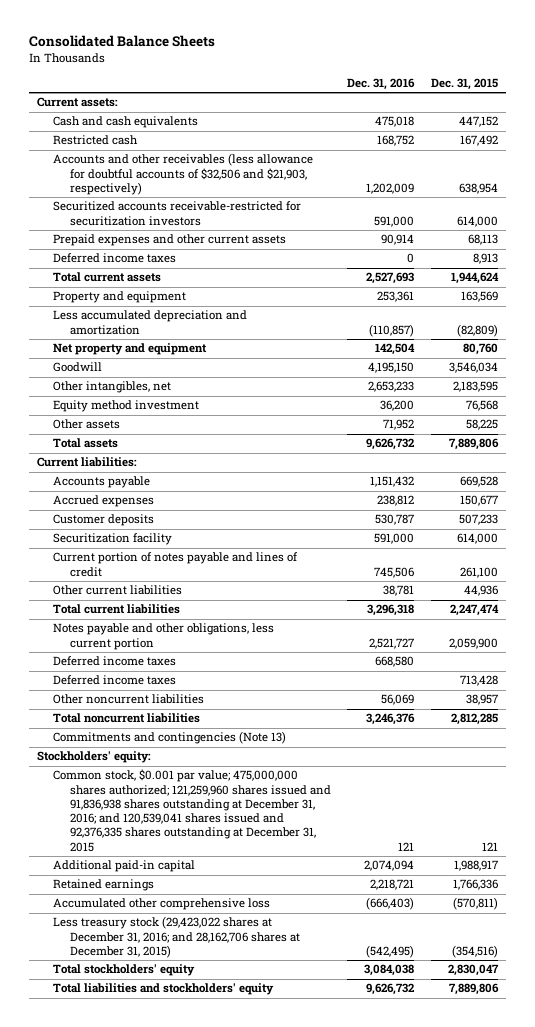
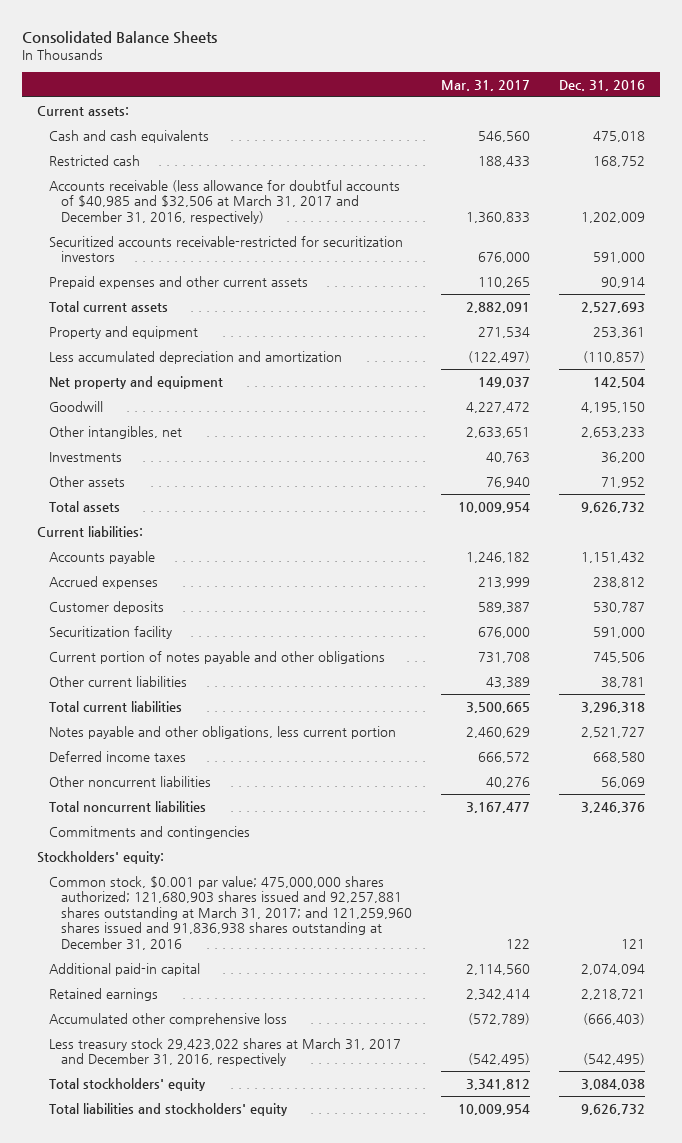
[431,77,499,90] Dec. 31, 2015 -> none
none -> [441,79,531,91] Mar. 31, 2017
[53,153,314,195] Accounts and other receivables (less allowance for doubtful accounts of $32,506 and $21,903, respectively) -> [48,179,400,224] Accounts receivable (less allowance for doubtful accounts of $40,985 and $32,506 at March 31, 2017 and December 31, 2016, respectively)
[53,253,177,264] Deferred income taxes -> none
[53,400,200,413] Equity method investment -> [48,451,122,462] Investments
[53,552,299,577] Current portion of notes payable and lines of credit -> [48,650,385,664] Current portion of notes payable and other obligations
[53,675,177,686] Deferred income taxes -> none
[53,731,287,745] Commitments and contingencies (Note 13) -> [48,825,250,839] Commitments and contingencies
[53,769,331,852] Common stock, $0.001 par value; 475,000,000 shares authorized; 121,259,960 shares issued and 91,836,938 shares outstanding at December 31, 2016; and 120,539,041 shares issued and 92,376,335 shares outstanding at December 31, 2015 -> [48,875,412,951] Common stock, $0.001 par value; 475,000,000 shares authorized; 121,680,903 shares issued and 92,257,881 shares outstanding at March 31, 2017; and 121,259,960 shares issued and 91,836,938 shares outstanding at December 31, 2016
[53,916,300,958] Less treasury stock (29,423,022 shares at December 31, 2016; and 28,162,706 shares at December 31, 2015) -> [48,1037,401,1067] Less treasury stock 29,423,022 shares at March 31, 2017 and December 31, 2016, respectively

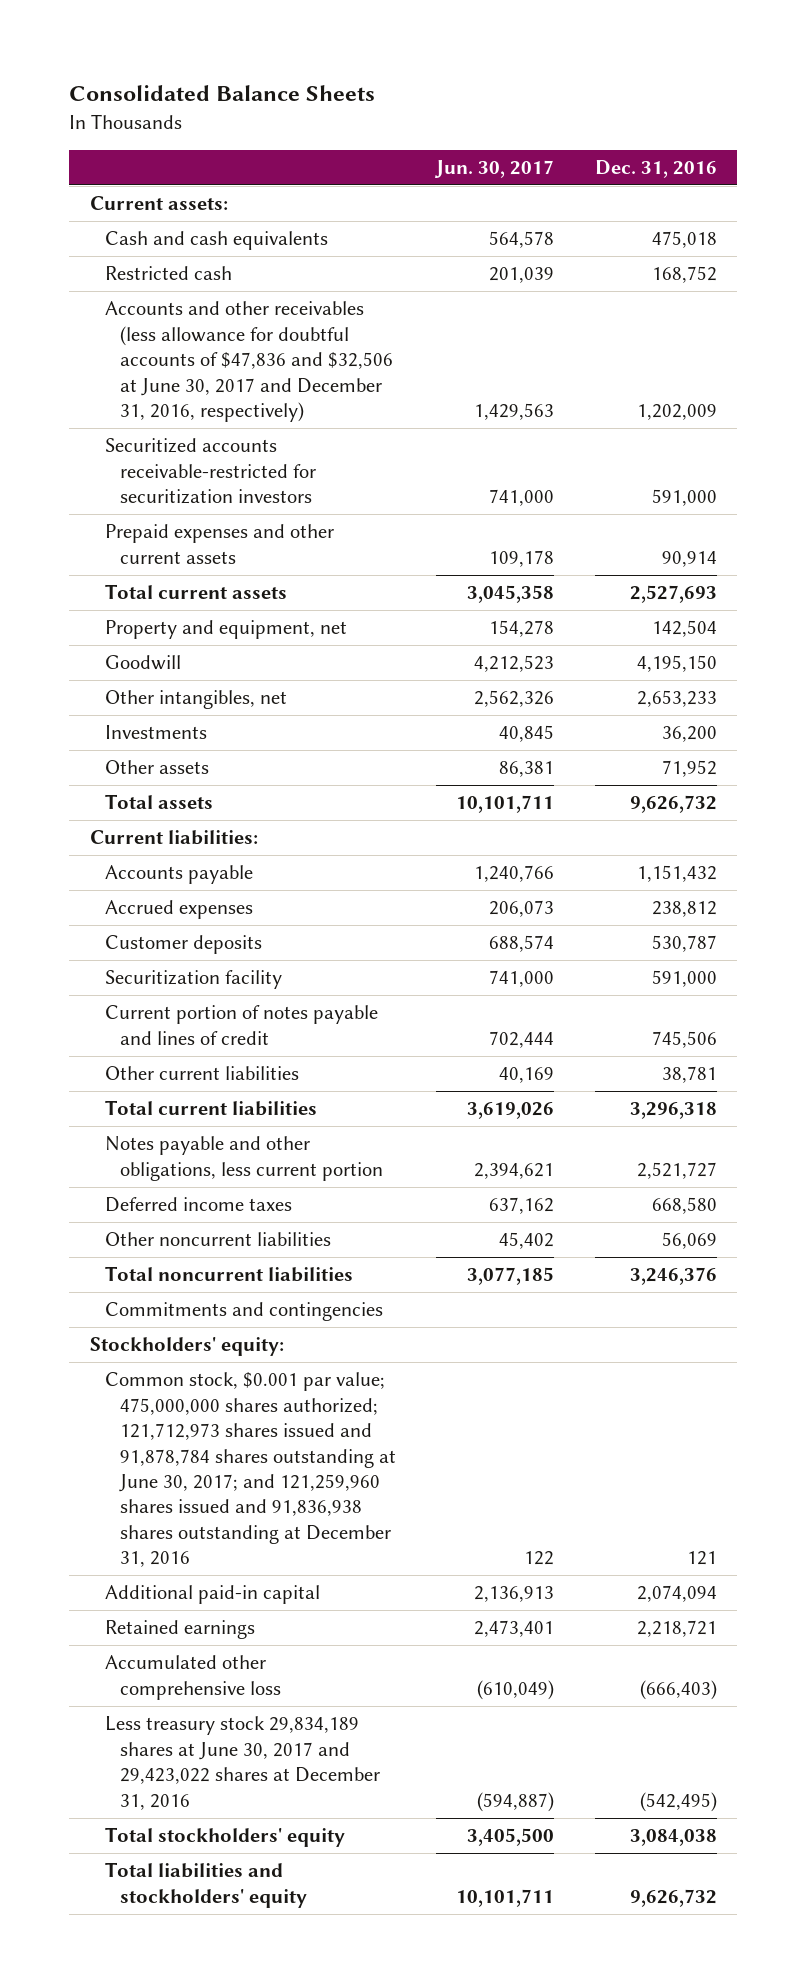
[441,79,531,91] Mar. 31, 2017 -> none
none -> [434,159,555,178] Jun. 30, 2017
[48,179,400,224] Accounts receivable (less allowance for doubtful accounts of $40,985 and $32,506 at March 31, 2017 and December 31, 2016, respectively) -> [104,301,393,422] Accounts and other receivables (less allowance for doubtful accounts of $47,836 and $32,506 at June 30, 2017 and December 31, 2016, respectively)
[48,325,198,339] Property and equipment -> none
[48,350,342,364] Less accumulated depreciation and amortization -> none
[48,375,223,389] Net property and equipment -> [104,620,347,640] Property and equipment, net
[48,650,385,664] Current portion of notes payable and other obligations -> [104,1005,378,1045] Current portion of notes payable and lines of credit
[48,875,412,951] Common stock, $0.001 par value; 475,000,000 shares authorized; 121,680,903 shares issued and 92,257,881 shares outstanding at March 31, 2017; and 121,259,960 shares issued and 91,836,938 shares outstanding at December 31, 2016 -> [104,1372,396,1568] Common stock, $0.001 par value; 475,000,000 shares authorized; 121,712,973 shares issued and 91,878,784 shares outstanding at June 30, 2017; and 121,259,960 shares issued and 91,836,938 shares outstanding at December 31, 2016
[48,1037,401,1067] Less treasury stock 29,423,022 shares at March 31, 2017 and December 31, 2016, respectively -> [104,1716,380,1810] Less treasury stock 29,834,189 shares at June 30, 2017 and 29,423,022 shares at December 31, 2016

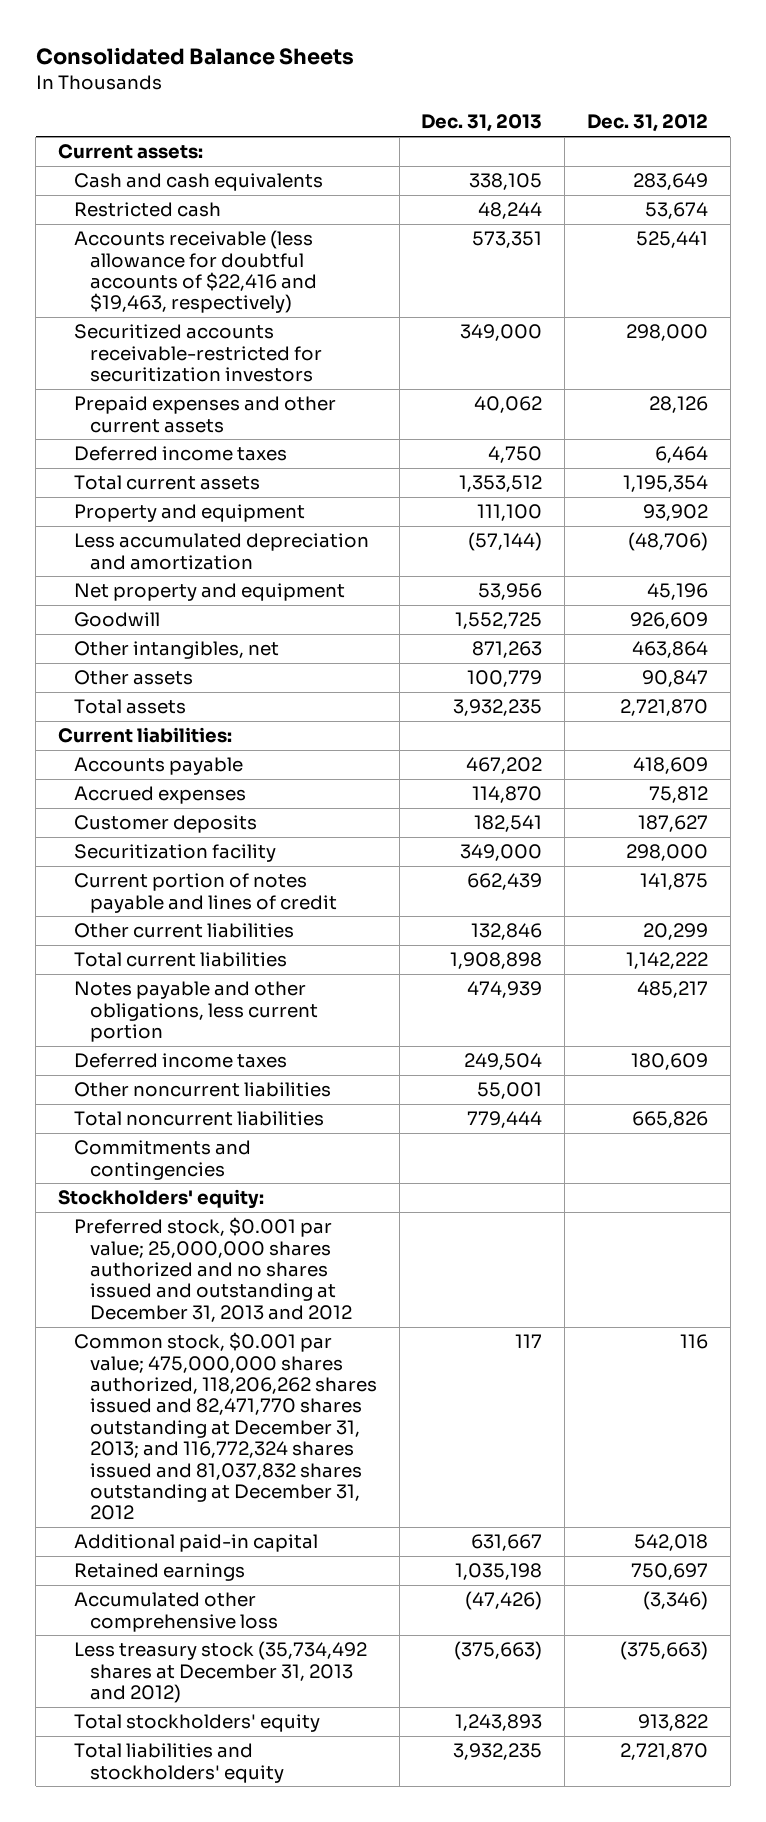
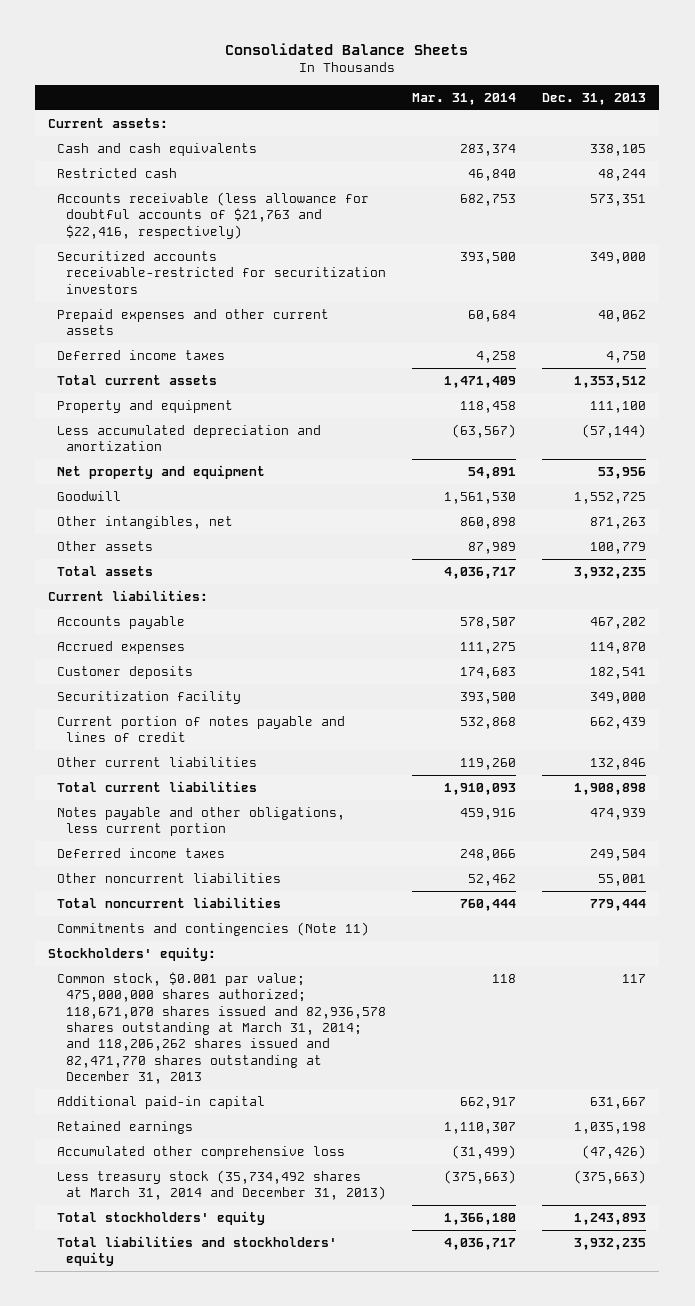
[586,114,708,133] Dec. 31, 2012 -> none
none -> [412,92,517,105] Mar. 31, 2014
[73,230,317,314] Accounts receivable (less allowance for doubtful accounts of $22,416 and $19,463, respectively) -> [57,191,370,239] Accounts receivable (less allowance for doubtful accounts of $21,763 and $22,416, respectively)
[73,1140,251,1180] Commitments and contingencies -> [57,921,370,936] Commitments and contingencies (Note 11)
[73,1217,352,1322] Preferred stock, $0.001 par value; 25,000,000 shares authorized and no shares issued and outstanding at December 31, 2013 and 2012 -> none
[73,1332,377,1521] Common stock, $0.001 par value; 475,000,000 shares authorized, 118,206,262 shares issued and 82,471,770 shares outstanding at December 31, 2013; and 116,772,324 shares issued and 81,037,832 shares outstanding at December 31, 2012 -> [57,971,387,1084] Common stock, $0.001 par value; 475,000,000 shares authorized; 118,671,070 shares issued and 82,936,578 shares outstanding at March 31, 2014; and 118,206,262 shares issued and 82,471,770 shares outstanding at December 31, 2013
[73,1641,367,1703] Less treasury stock (35,734,492 shares at December 31, 2013 and 2012) -> [57,1169,387,1201] Less treasury stock (35,734,492 shares at March 31, 2014 and December 31, 2013)

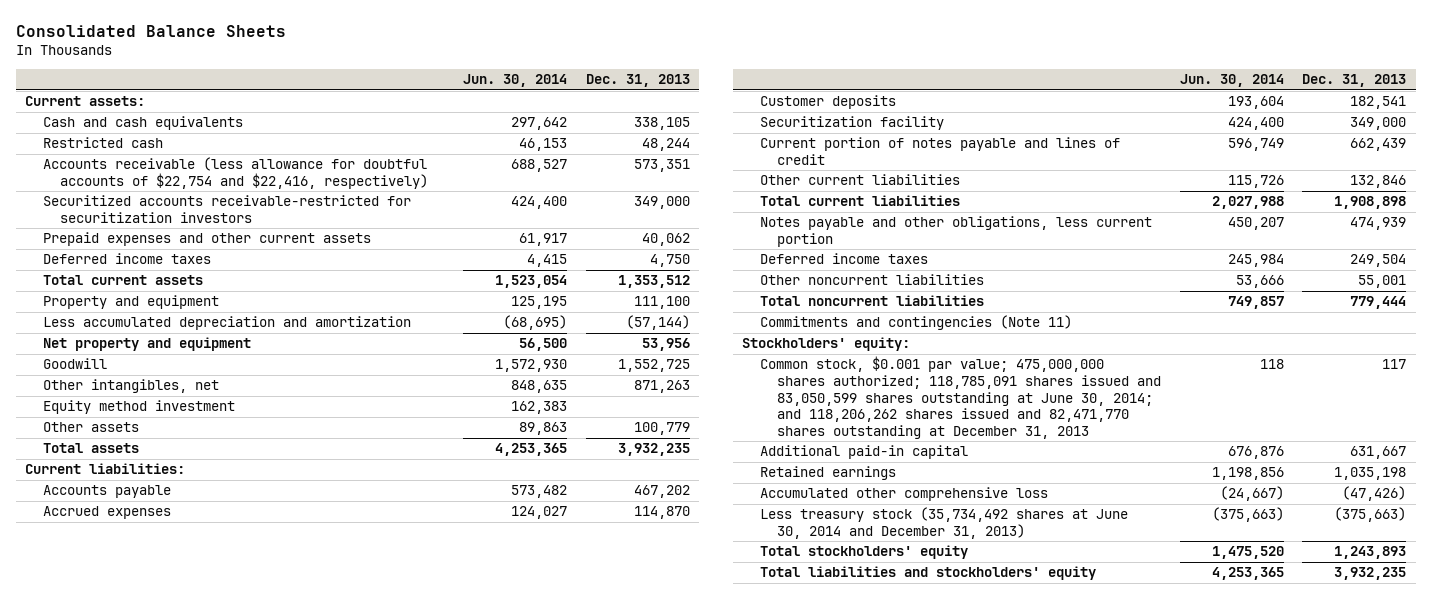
[412,92,517,105] Mar. 31, 2014 -> none
none -> [462,74,567,88] Jun. 30, 2014
[57,191,370,239] Accounts receivable (less allowance for doubtful accounts of $21,763 and $22,416, respectively) -> [42,157,429,189] Accounts receivable (less allowance for doubtful accounts of $22,754 and $22,416, respectively)
none -> [42,400,235,415] Equity method investment
[57,971,387,1084] Common stock, $0.001 par value; 475,000,000 shares authorized; 118,671,070 shares issued and 82,936,578 shares outstanding at March 31, 2014; and 118,206,262 shares issued and 82,471,770 shares outstanding at December 31, 2013 -> [759,356,1162,440] Common stock, $0.001 par value; 475,000,000 shares authorized; 118,785,091 shares issued and 83,050,599 shares outstanding at June 30, 2014; and 118,206,262 shares issued and 82,471,770 shares outstanding at December 31, 2013
[57,1169,387,1201] Less treasury stock (35,734,492 shares at March 31, 2014 and December 31, 2013) -> [759,507,1128,539] Less treasury stock (35,734,492 shares at June 30, 2014 and December 31, 2013)

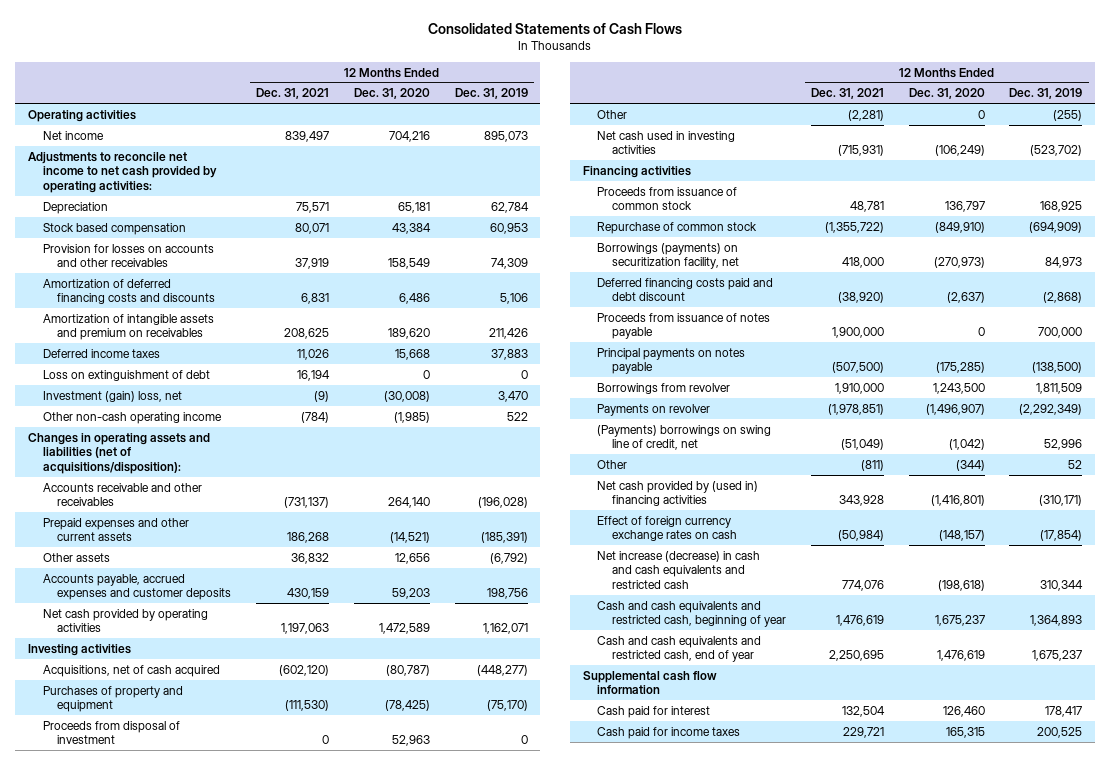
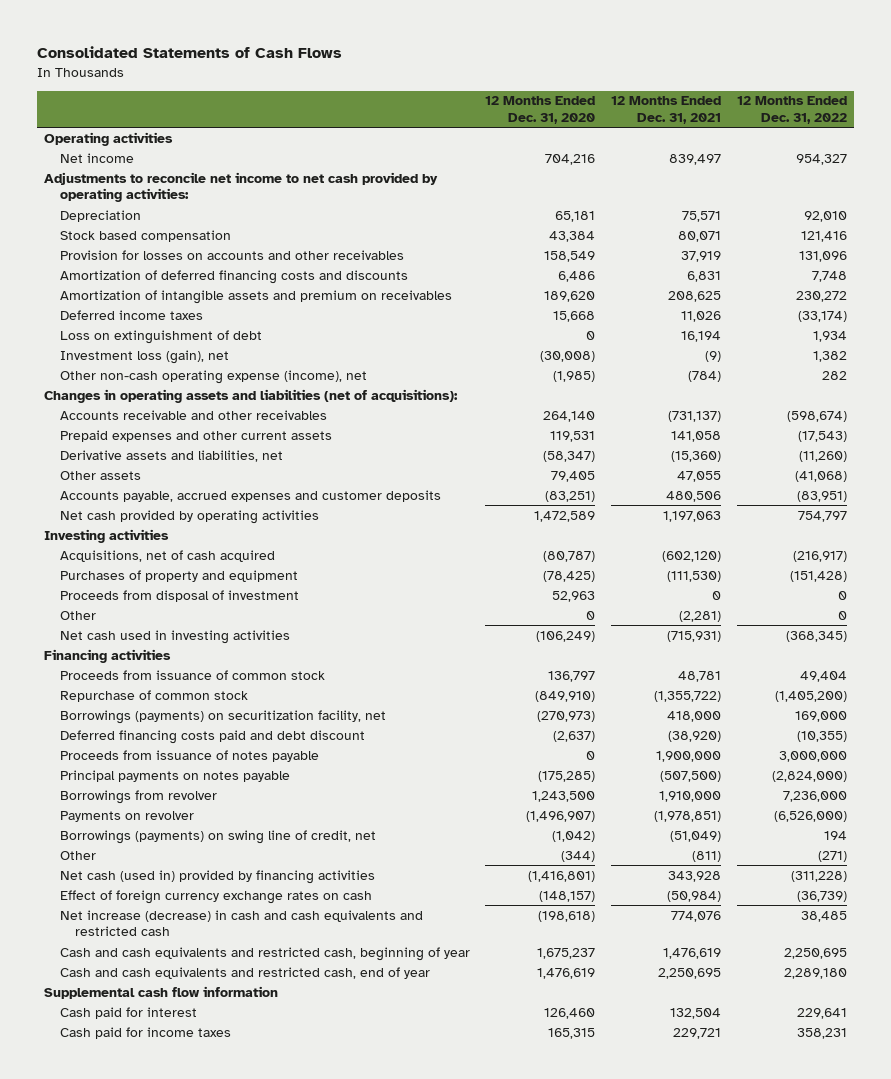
[454,88,528,100] Dec. 31, 2019 -> none
none -> [736,96,847,125] 12 Months Ended Dec. 31, 2022
[42,390,182,402] Investment (gain) loss, net -> [59,349,229,364] Investment loss (gain), net
[42,411,222,424] Other non-cash operating income -> [59,369,367,384] Other non-cash operating expense (income), net
[27,432,210,474] Changes in operating assets and liabilities (net of acquisitions/disposition): -> [44,388,459,403] Changes in operating assets and liabilities (net of acquisitions):
[287,532,330,544] 186,268 -> [671,430,722,442] 141,058
[389,532,430,544] (14,521) -> [550,430,596,442] 119,531
none -> [59,449,283,462] Derivative assets and liabilities, net
[291,552,330,564] 36,832 -> [677,470,722,482] 47,055
[394,552,430,564] 12,656 -> [551,470,596,482] 79,405
[287,588,330,600] 430,159 -> [666,490,722,502] 480,506
[391,588,430,600] 59,203 -> [545,490,596,502] (83,251)
[597,424,772,451] (Payments) borrowings on swing line of credit, net -> [59,829,376,844] Borrowings (payments) on swing line of credit, net
[597,480,759,507] Net cash provided by (used in) financing activities -> [59,869,375,884] Net cash (used in) provided by financing activities

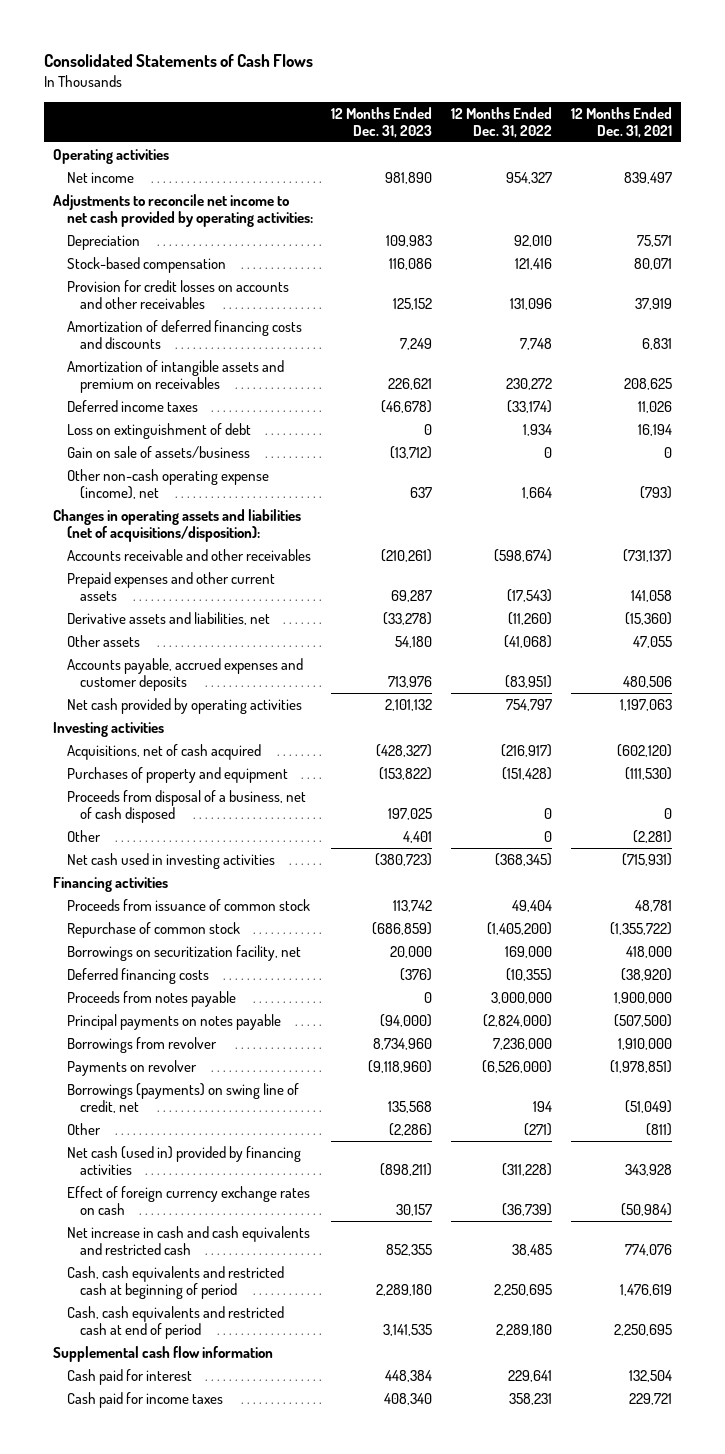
[485,96,596,125] 12 Months Ended Dec. 31, 2020 -> none
none -> [331,106,433,138] 12 Months Ended Dec. 31, 2023
[59,229,231,242] Stock based compensation -> [66,256,226,273] Stock-based compensation
[59,249,404,260] Provision for losses on accounts and other receivables -> [66,279,289,310] Provision for credit losses on accounts and other receivables
[59,349,229,364] Investment loss (gain), net -> none
none -> [66,445,250,458] Gain on sale of assets/business
[688,370,722,382] (784) -> [639,486,672,500] (793)
[821,370,847,380] 282 -> [522,487,553,500] 1,664
[44,388,459,403] Changes in operating assets and liabilities (net of acquisitions): -> [53,508,302,543] Changes in operating assets and liabilities (net of acquisitions/disposition):
[59,589,299,602] Proceeds from disposal of investment -> [66,789,306,824] Proceeds from disposal of a business, net of cash disposed
[59,709,386,724] Borrowings (payments) on securitization facility, net -> [66,944,301,961] Borrowings on securitization facility, net
[59,729,365,744] Deferred financing costs paid and debt discount -> [66,967,209,984] Deferred financing costs
[59,749,319,762] Proceeds from issuance of notes payable -> [66,990,236,1007] Proceeds from notes payable
[59,909,423,937] Net increase (decrease) in cash and cash equivalents and restricted cash -> [66,1225,310,1256] Net increase in cash and cash equivalents and restricted cash
[59,946,470,961] Cash and cash equivalents and restricted cash, beginning of year -> [66,1265,284,1300] Cash, cash equivalents and restricted cash at beginning of period
[59,966,430,979] Cash and cash equivalents and restricted cash, end of year -> [66,1305,284,1340] Cash, cash equivalents and restricted cash at end of period

